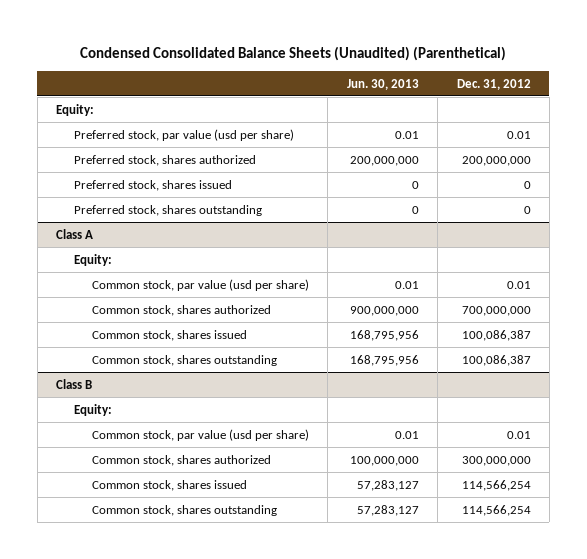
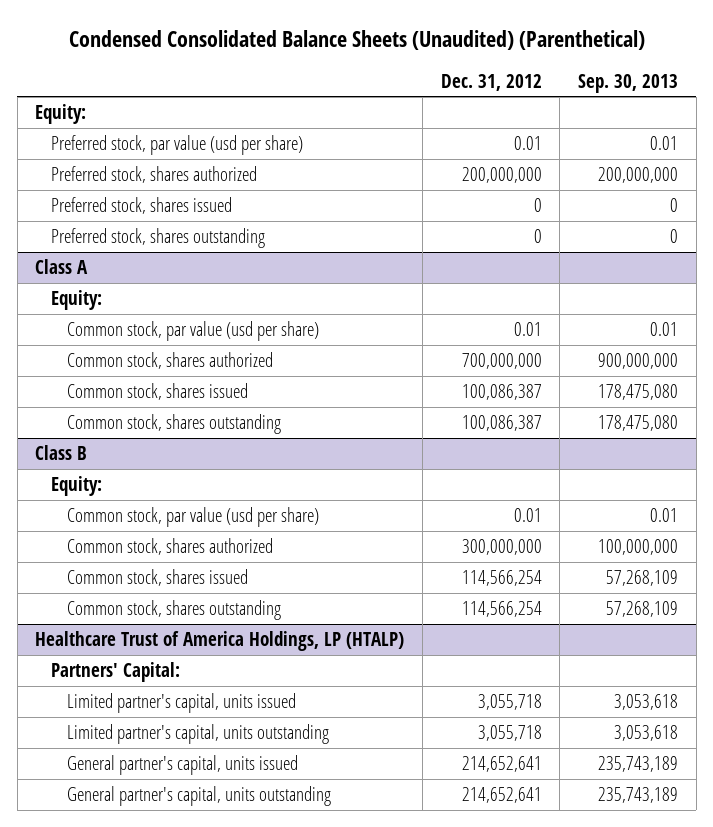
[346,78,419,90] Jun. 30, 2013 -> none
none -> [577,73,678,93] Sep. 30, 2013
none -> [35,631,405,652] Healthcare Trust of America Holdings, LP (HTALP)
none -> [51,662,181,683] Partners' Capital:
none -> [67,693,297,714] Limited partner's capital, units issued
none -> [67,724,330,745] Limited partner's capital, units outstanding
none -> [67,755,299,776] General partner's capital, units issued
none -> [67,786,332,807] General partner's capital, units outstanding

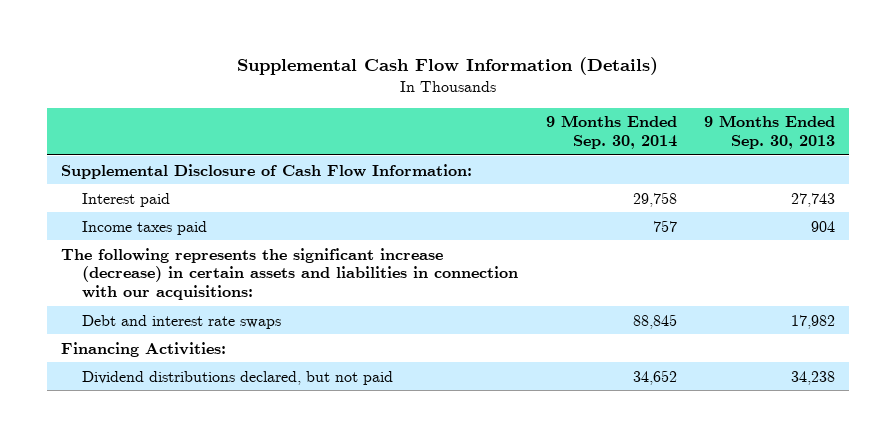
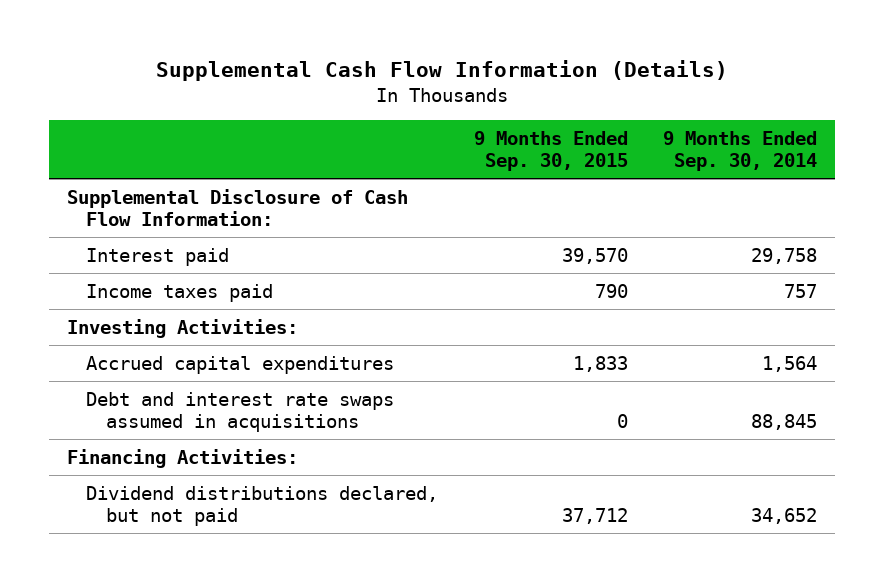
[703,115,835,150] 9 Months Ended Sep. 30, 2013 -> none
none -> [473,130,628,172] 9 Months Ended Sep. 30, 2015
[60,247,519,301] The following represents the significant increase (decrease) in certain assets and liabilities in connection with our acquisitions: -> none
none -> [66,318,298,338] Investing Activities:
none -> [86,355,395,374] Accrued capital expenditures
[82,314,282,329] Debt and interest rate swaps -> [86,391,395,432] Debt and interest rate swaps assumed in acquisitions

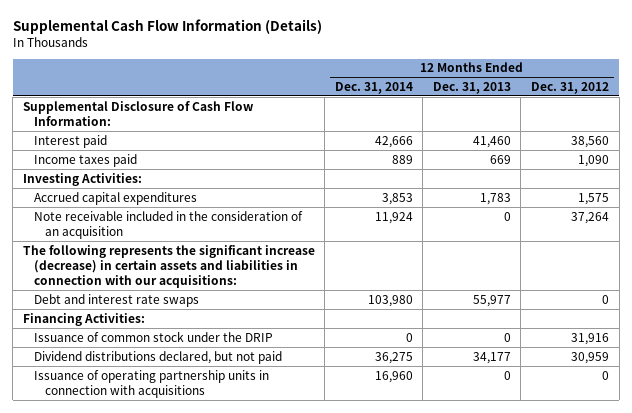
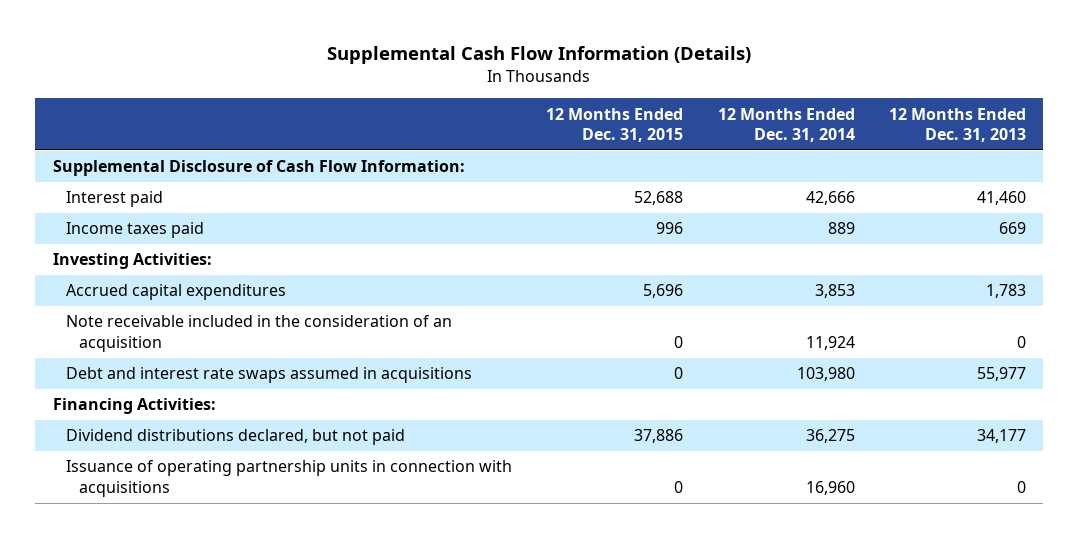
[530,81,609,94] Dec. 31, 2012 -> none
none -> [546,107,684,143] 12 Months Ended Dec. 31, 2015
[22,244,315,289] The following represents the significant increase (decrease) in certain assets and liabilities in connection with our acquisitions: -> none
[33,293,199,307] Debt and interest rate swaps -> [65,367,472,384] Debt and interest rate swaps assumed in acquisitions
[33,330,273,342] Issuance of common stock under the DRIP -> none

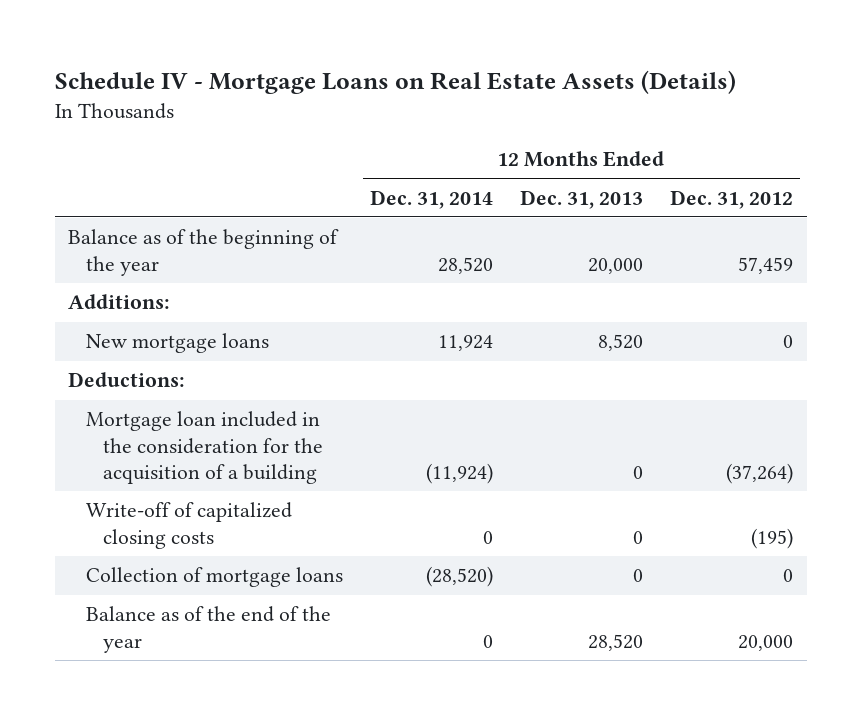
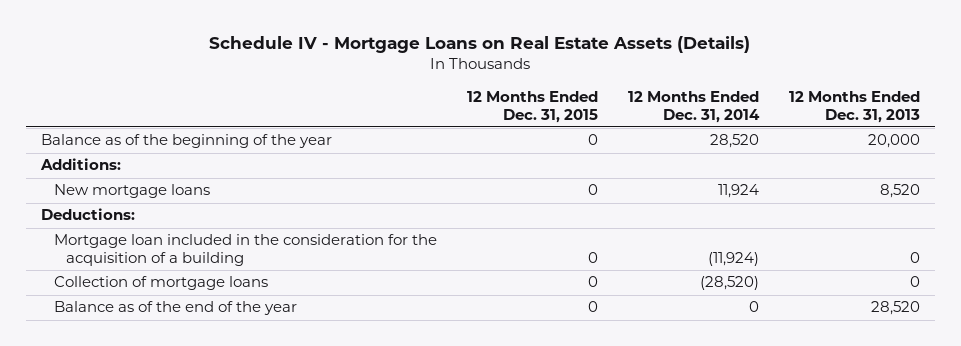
[670,189,794,209] Dec. 31, 2012 -> none
none -> [466,90,598,123] 12 Months Ended Dec. 31, 2015
[85,502,292,549] Write-off of capitalized closing costs -> none

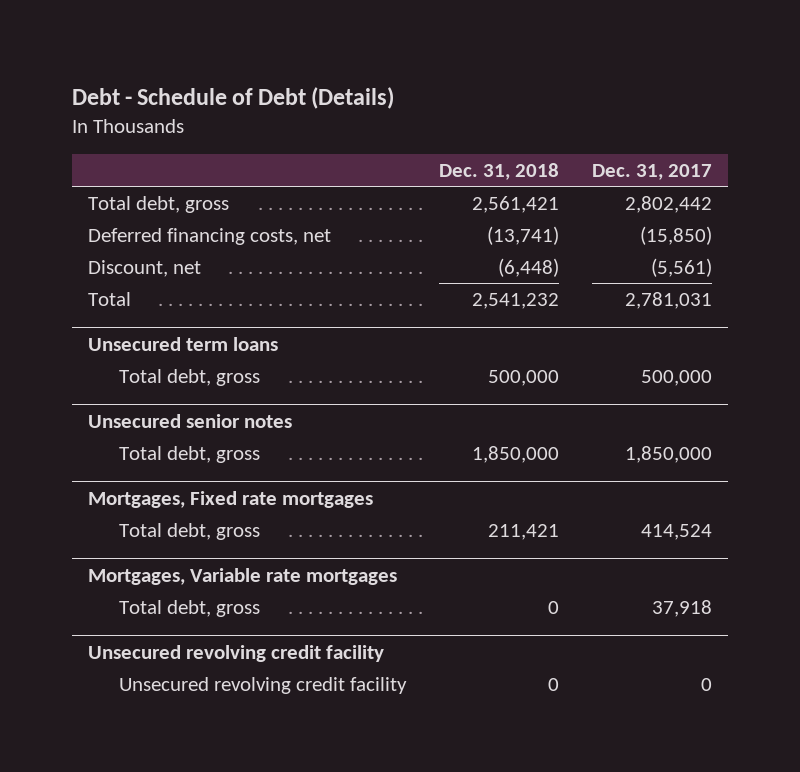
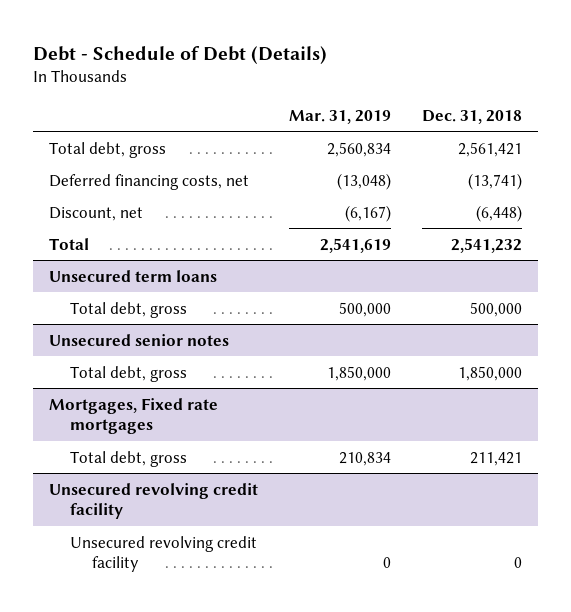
[591,163,712,180] Dec. 31, 2017 -> none
none -> [289,109,392,124] Mar. 31, 2019
[88,567,398,585] Mortgages, Variable rate mortgages -> none
[118,600,260,618] Total debt, gross -> none

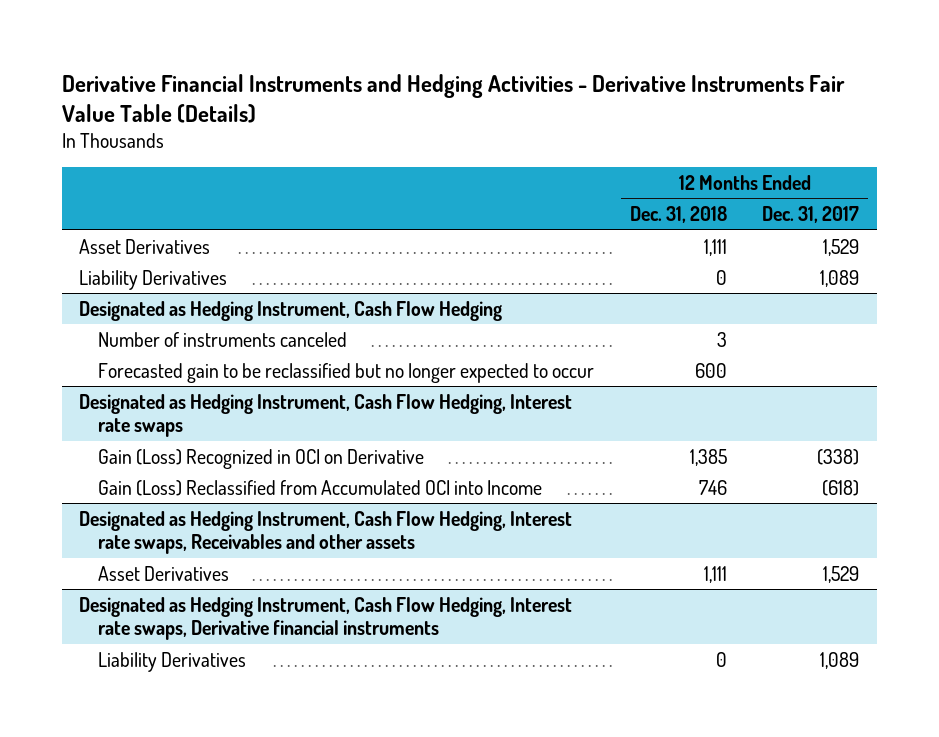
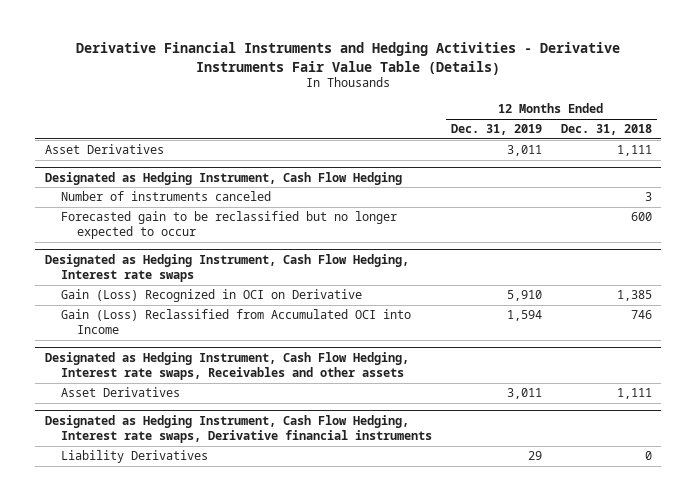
[762,206,860,224] Dec. 31, 2017 -> none
none -> [450,124,542,136] Dec. 31, 2019
[79,269,228,290] Liability Derivatives -> none

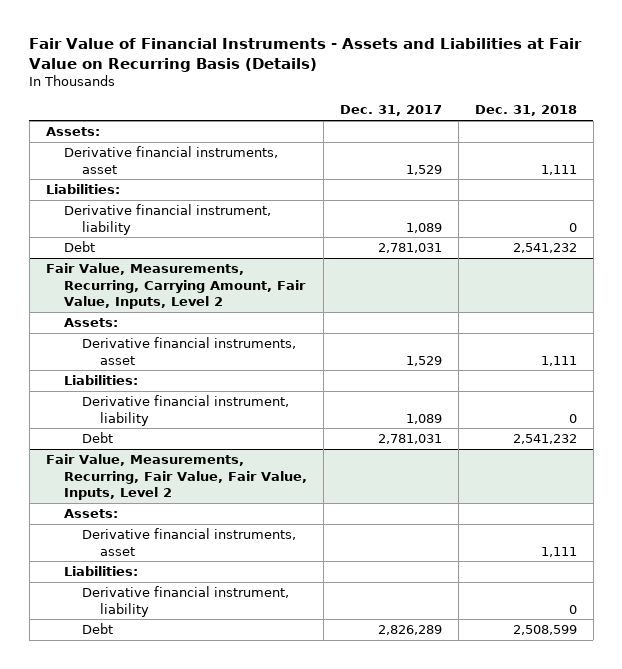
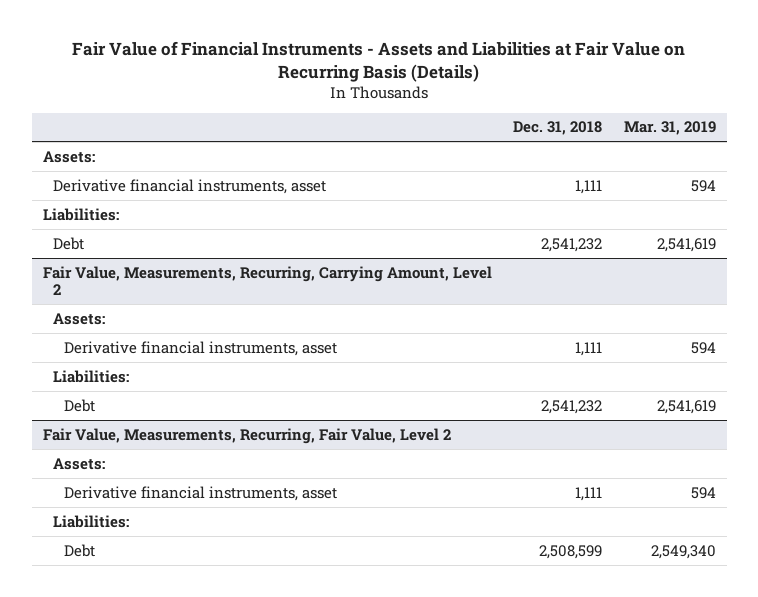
[339,105,442,117] Dec. 31, 2017 -> none
none -> [623,121,716,136] Mar. 31, 2019
[63,204,271,235] Derivative financial instrument, liability -> none
[45,263,306,309] Fair Value, Measurements, Recurring, Carrying Amount, Fair Value, Inputs, Level 2 -> [42,265,492,296] Fair Value, Measurements, Recurring, Carrying Amount, Level 2
[81,395,289,426] Derivative financial instrument, liability -> none
[45,454,307,500] Fair Value, Measurements, Recurring, Fair Value, Fair Value, Inputs, Level 2 -> [42,427,451,444] Fair Value, Measurements, Recurring, Fair Value, Level 2
[81,586,289,617] Derivative financial instrument, liability -> none

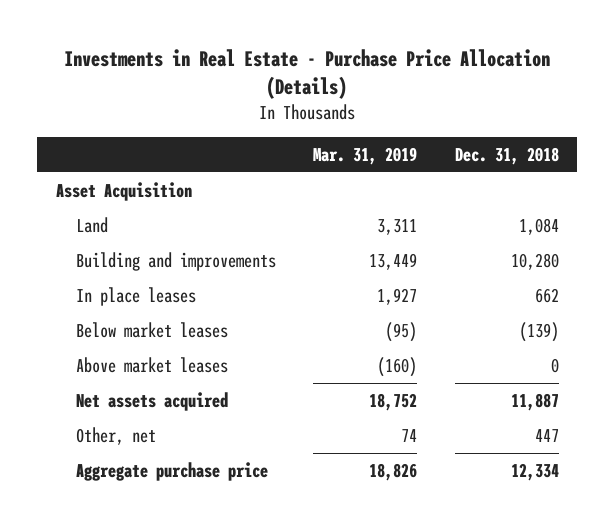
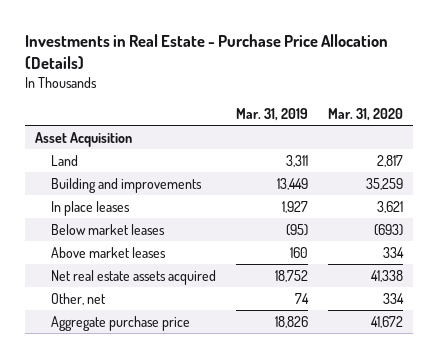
[454,146,559,165] Dec. 31, 2018 -> none
none -> [328,107,404,121] Mar. 31, 2020
[377,356,418,377] (160) -> [289,246,308,258] 160
[76,391,229,411] Net assets acquired -> [50,269,216,285] Net real estate assets acquired

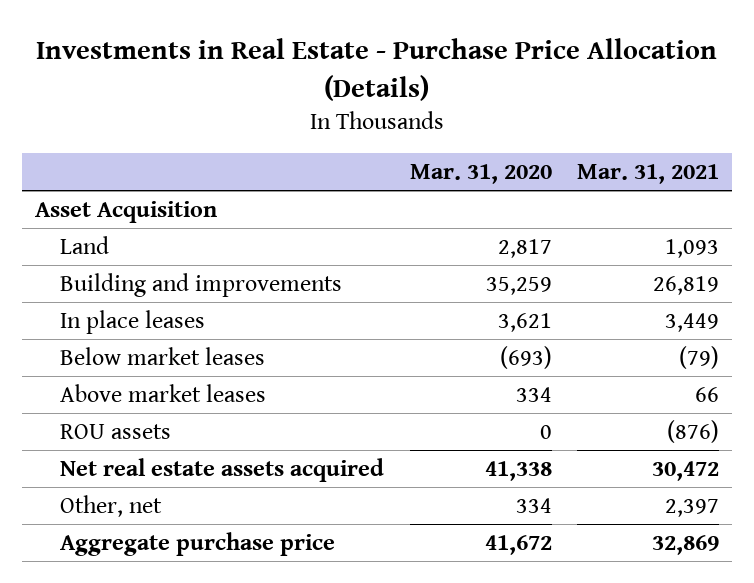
[235,107,308,121] Mar. 31, 2019 -> none
none -> [577,164,720,185] Mar. 31, 2021
none -> [59,424,171,440] ROU assets

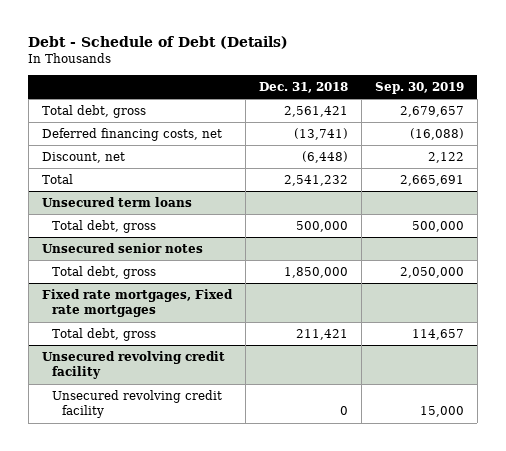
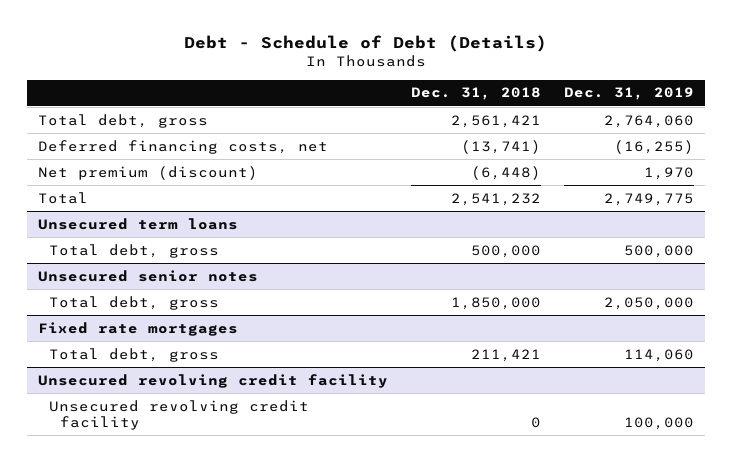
[374,81,464,94] Sep. 30, 2019 -> none
none -> [563,87,694,101] Dec. 31, 2019
[41,152,125,164] Discount, net -> [38,165,259,180] Net premium (discount)
[41,289,233,318] Fixed rate mortgages, Fixed rate mortgages -> [38,321,239,336] Fixed rate mortgages

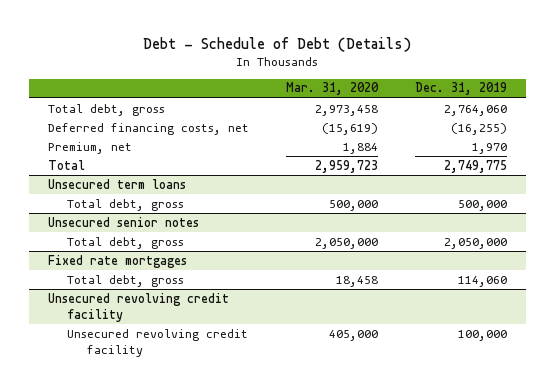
[410,87,541,101] Dec. 31, 2018 -> none
none -> [285,82,379,96] Mar. 31, 2020
[38,165,259,180] Net premium (discount) -> [47,141,132,154] Premium, net

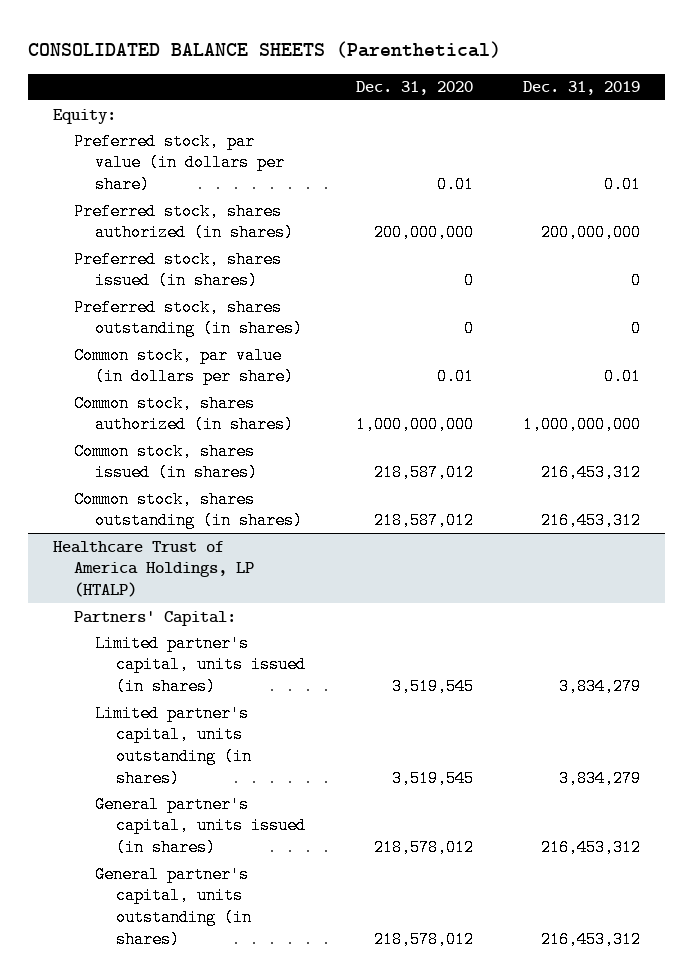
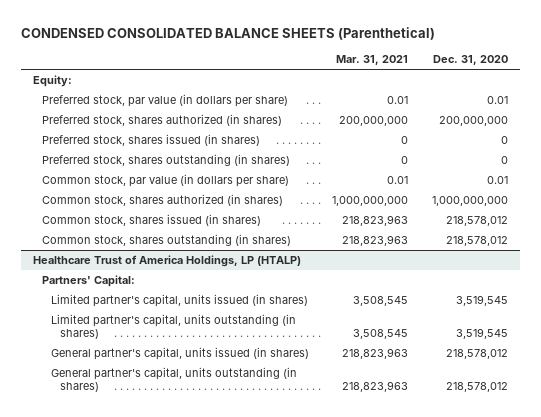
[28,40,502,58] CONSOLIDATED BALANCE SHEETS (Parenthetical) -> [21,27,436,41] CONDENSED CONSOLIDATED BALANCE SHEETS (Parenthetical)
[523,81,641,96] Dec. 31, 2019 -> none
none -> [336,55,409,66] Mar. 31, 2021
[373,464,474,482] 218,587,012 -> [446,215,509,226] 218,578,012
[373,512,474,530] 218,587,012 -> [446,235,509,246] 218,578,012

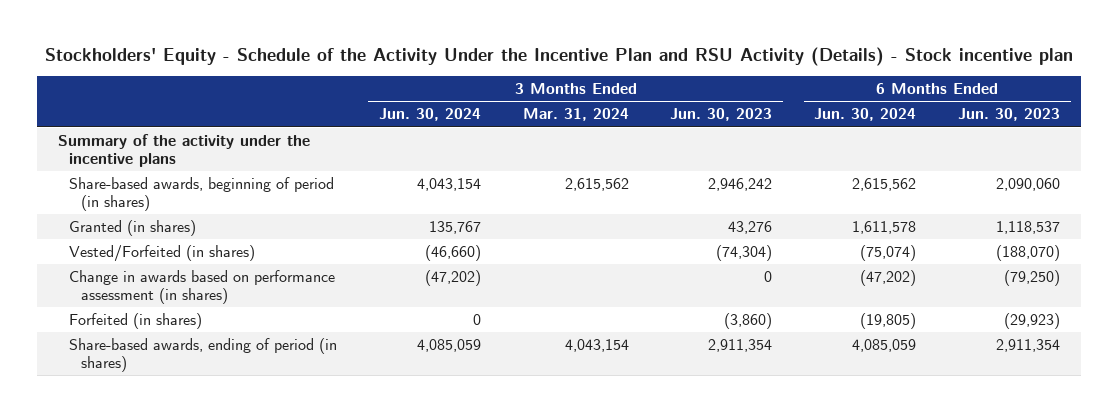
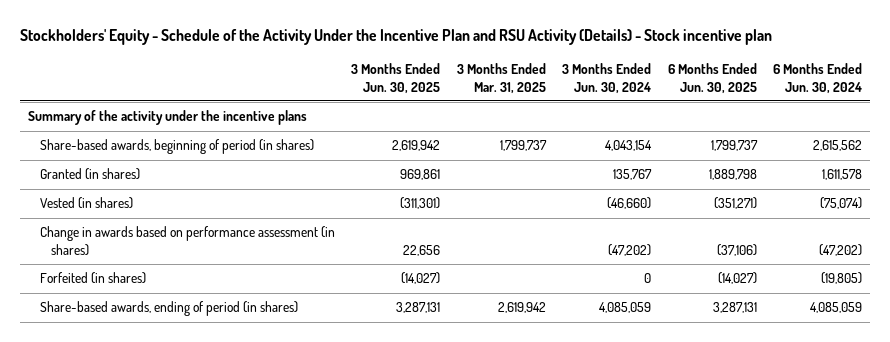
[522,108,629,122] Mar. 31, 2024 -> none
[670,108,773,122] Jun. 30, 2023 -> none
[958,108,1061,122] Jun. 30, 2023 -> none
none -> [351,62,441,94] 3 Months Ended Jun. 30, 2025
none -> [456,62,546,94] 3 Months Ended Mar. 31, 2025
none -> [667,62,757,94] 6 Months Ended Jun. 30, 2025
[69,245,256,263] Vested/Forfeited (in shares) -> [39,197,133,210] Vested (in shares)

